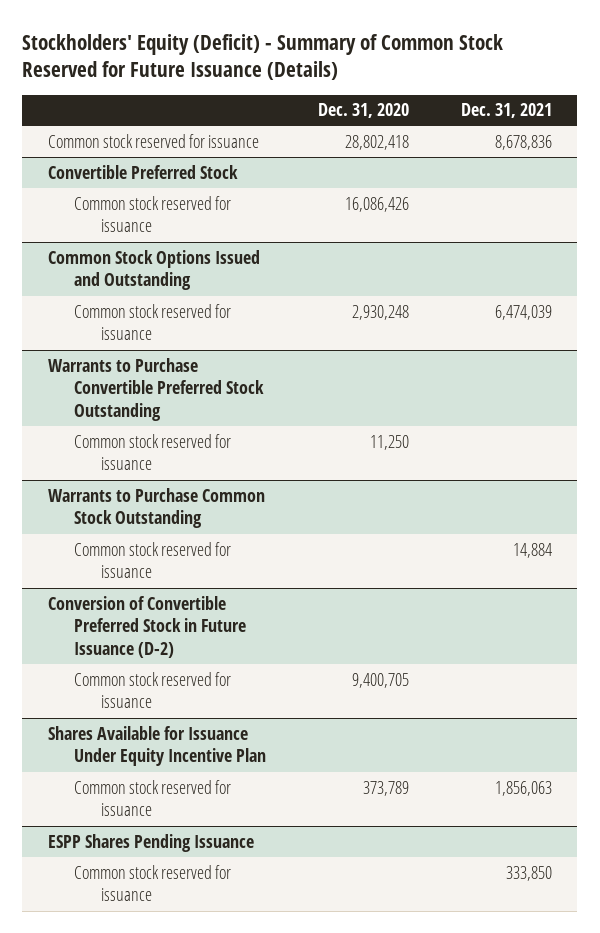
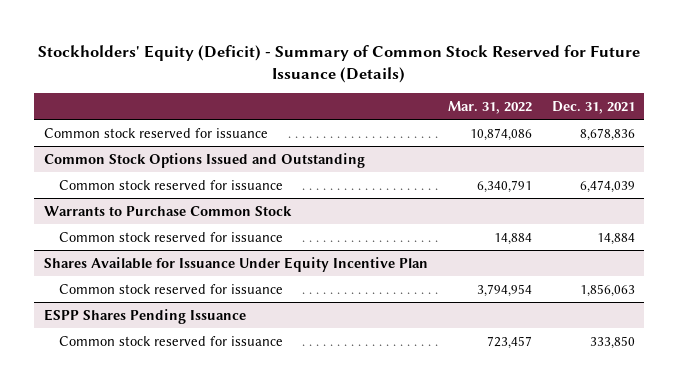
[317,103,409,119] Dec. 31, 2020 -> none
none -> [447,100,532,114] Mar. 31, 2022
[47,164,238,179] Convertible Preferred Stock -> none
[74,195,232,233] Common stock reserved for issuance -> none
[47,357,265,422] Warrants to Purchase Convertible Preferred Stock Outstanding -> none
[74,433,232,471] Common stock reserved for issuance -> none
[47,487,265,529] Warrants to Purchase Common Stock Outstanding -> [44,205,293,216] Warrants to Purchase Common Stock
[47,595,247,659] Conversion of Convertible Preferred Stock in Future Issuance (D-2) -> none
[74,671,232,709] Common stock reserved for issuance -> none

